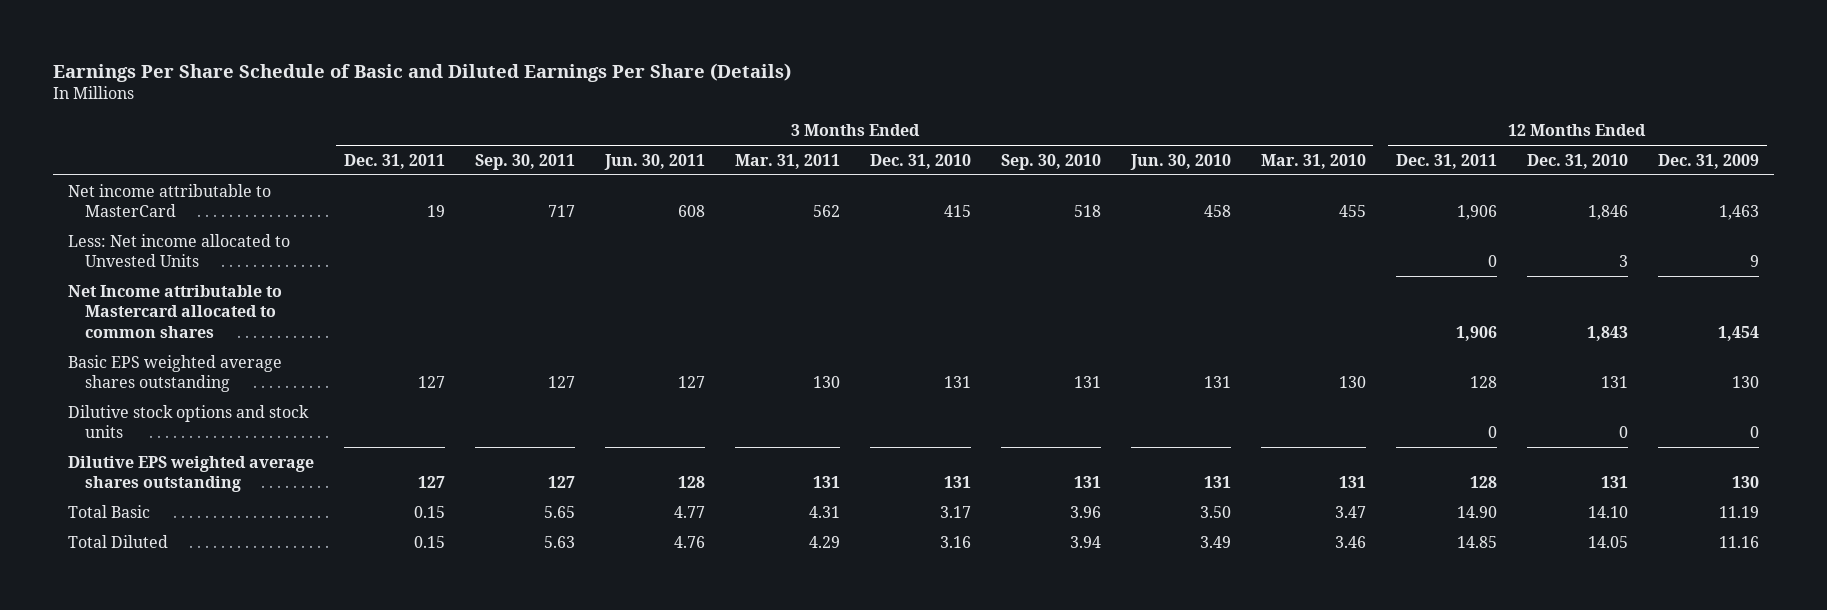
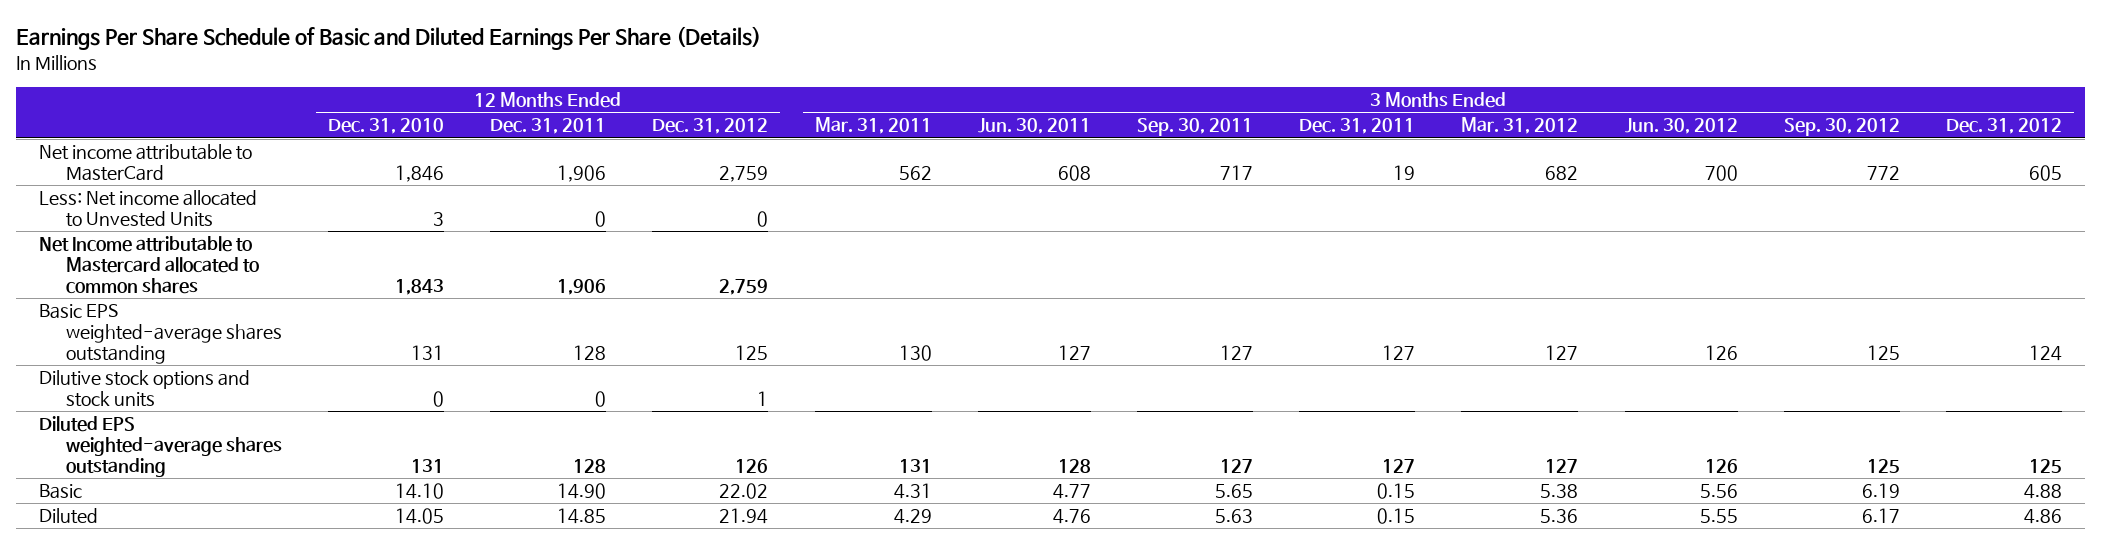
[869,153,971,169] Dec. 31, 2010 -> none
[1000,153,1101,170] Sep. 30, 2010 -> none
[1129,153,1231,170] Jun. 30, 2010 -> none
[1260,153,1366,169] Mar. 31, 2010 -> none
[1658,153,1760,169] Dec. 31, 2009 -> none
none -> [652,118,769,135] Dec. 31, 2012
none -> [1461,117,1579,135] Mar. 31, 2012
none -> [1624,118,1738,135] Jun. 30, 2012
none -> [1783,118,1900,137] Sep. 30, 2012
none -> [1946,118,2063,135] Dec. 31, 2012
[67,354,282,393] Basic EPS weighted average shares outstanding -> [39,304,282,365] Basic EPS weighted-average shares outstanding
[67,455,314,493] Dilutive EPS weighted average shares outstanding -> [39,416,282,478] Diluted EPS weighted-average shares outstanding
[67,504,150,518] Total Basic -> [39,484,83,500] Basic
[67,534,168,548] Total Diluted -> [39,508,99,525] Diluted

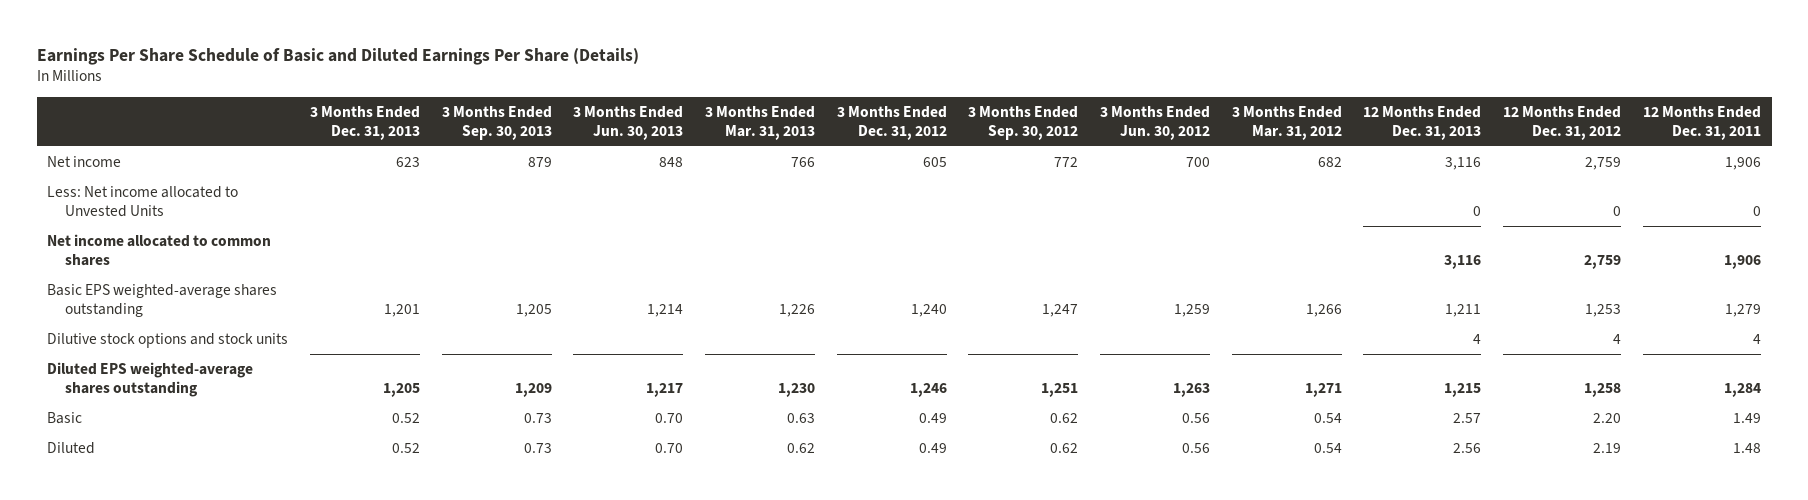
[327,118,444,135] Dec. 31, 2010 -> none
[814,117,932,135] Mar. 31, 2011 -> none
[977,118,1091,135] Jun. 30, 2011 -> none
[1136,118,1253,137] Sep. 30, 2011 -> none
[1299,118,1416,135] Dec. 31, 2011 -> none
none -> [310,105,421,141] 3 Months Ended Dec. 31, 2013
none -> [441,105,552,141] 3 Months Ended Sep. 30, 2013
none -> [573,105,684,141] 3 Months Ended Jun. 30, 2013
none -> [705,105,816,141] 3 Months Ended Mar. 31, 2013
none -> [1363,105,1482,141] 12 Months Ended Dec. 31, 2013
[39,144,253,182] Net income attributable to MasterCard -> [47,155,122,167] Net income
[39,236,259,295] Net Income attributable to Mastercard allocated to common shares -> [47,233,272,267] Net income allocated to common shares
[573,345,607,361] 128 -> [1724,304,1761,318] 1,279
[735,345,769,361] 125 -> [1585,304,1622,318] 1,253
[1545,345,1579,361] 127 -> [1305,304,1342,318] 1,266
[1704,345,1738,361] 126 -> [1174,304,1211,318] 1,259
[1866,345,1900,361] 125 -> [1042,304,1079,318] 1,247
[2029,345,2063,362] 124 -> [910,304,947,318] 1,240
[595,391,607,408] 0 -> [1752,333,1761,344] 4
[757,391,769,407] 1 -> [1613,333,1622,344] 4
[573,459,607,474] 128 -> [1723,383,1761,398] 1,284
[735,459,769,474] 126 -> [1584,383,1622,398] 1,258
[1545,459,1579,474] 127 -> [1304,383,1342,398] 1,271
[1704,459,1738,474] 126 -> [1173,383,1211,398] 1,263
[1866,459,1900,474] 125 -> [1041,383,1079,398] 1,251
[2029,459,2063,474] 125 -> [909,383,947,398] 1,246
[557,483,607,500] 14.90 -> [1732,412,1761,423] 1.49
[719,483,769,500] 22.02 -> [1593,412,1622,423] 2.20
[1540,484,1579,499] 5.38 -> [1313,412,1342,423] 0.54
[1699,484,1738,499] 5.56 -> [1182,412,1211,423] 0.56
[1861,483,1900,499] 6.19 -> [1050,412,1079,423] 0.62
[2024,484,2063,500] 4.88 -> [918,412,947,423] 0.49
[557,508,607,525] 14.85 -> [1732,442,1761,453] 1.48
[719,508,769,525] 21.94 -> [1593,442,1622,453] 2.19
[1540,509,1579,524] 5.36 -> [1313,442,1342,453] 0.54
[1699,509,1738,524] 5.55 -> [1182,442,1211,453] 0.56
[1861,508,1900,524] 6.17 -> [1050,442,1079,453] 0.62
[2024,509,2063,525] 4.86 -> [918,442,947,453] 0.49

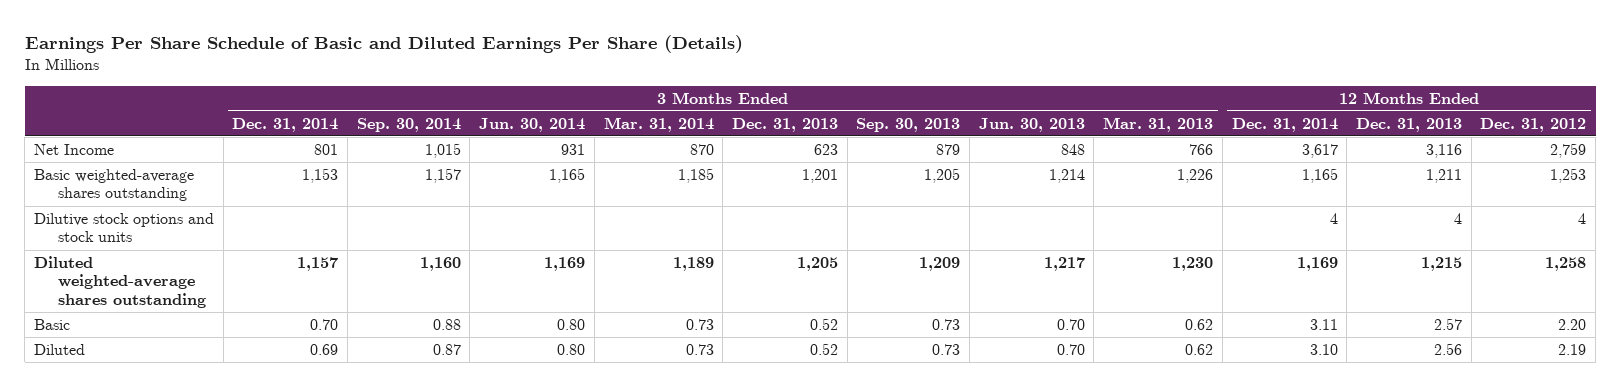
[836,105,947,141] 3 Months Ended Dec. 31, 2012 -> none
[968,105,1079,141] 3 Months Ended Sep. 30, 2012 -> none
[1100,105,1211,141] 3 Months Ended Jun. 30, 2012 -> none
[1231,105,1342,141] 3 Months Ended Mar. 31, 2012 -> none
[1642,105,1761,141] 12 Months Ended Dec. 31, 2011 -> none
none -> [232,117,339,132] Dec. 31, 2014
none -> [356,117,461,132] Sep. 30, 2014
none -> [479,117,586,132] Jun. 30, 2014
none -> [603,116,714,132] Mar. 31, 2014
none -> [1231,117,1338,132] Dec. 31, 2014
[47,185,239,218] Less: Net income allocated to Unvested Units -> none
[47,233,272,267] Net income allocated to common shares -> none
[47,155,122,167] Net income -> [33,143,114,155] Net Income
[47,283,278,318] Basic EPS weighted-average shares outstanding -> [33,168,194,202] Basic weighted-average shares outstanding
[47,361,254,398] Diluted EPS weighted-average shares outstanding -> [33,255,206,308] Diluted weighted-average shares outstanding
[787,412,816,423] 0.63 -> [1185,318,1214,330] 0.62

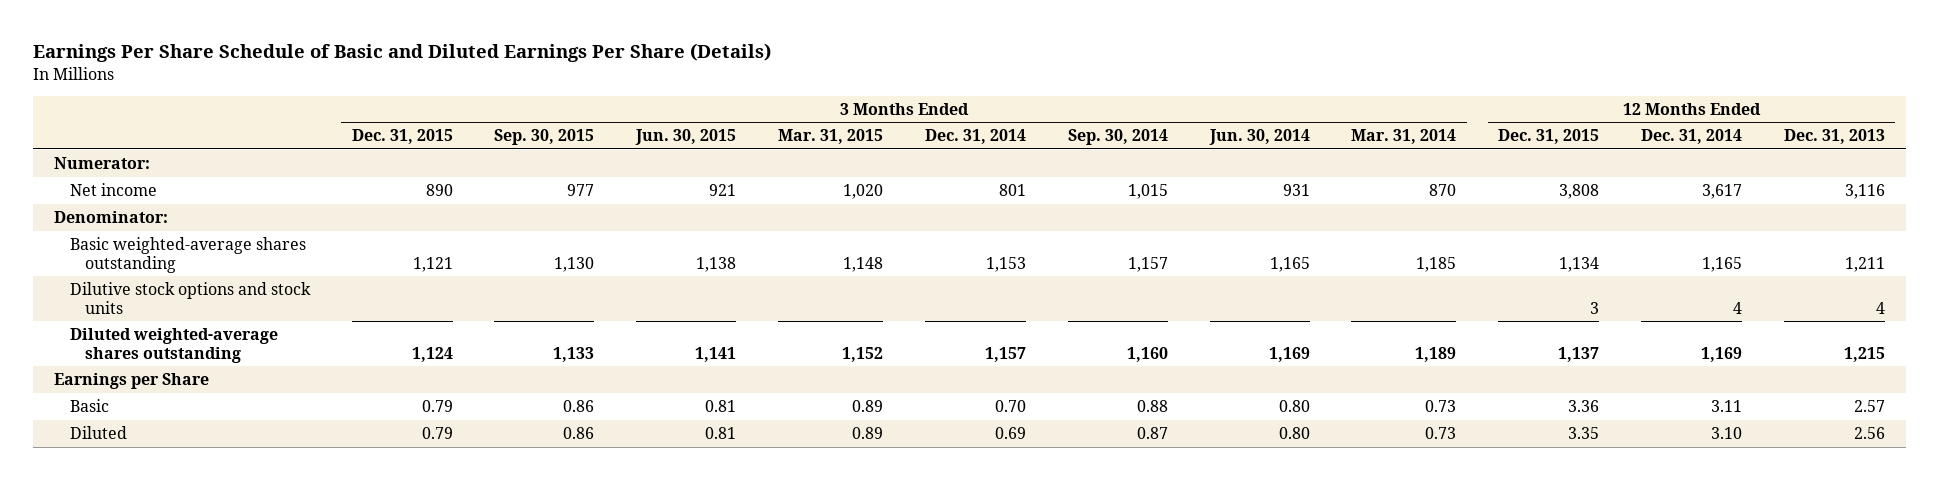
[731,117,838,132] Dec. 31, 2013 -> none
[856,117,961,132] Sep. 30, 2013 -> none
[978,117,1085,132] Jun. 30, 2013 -> none
[1103,116,1214,132] Mar. 31, 2013 -> none
[1480,117,1587,132] Dec. 31, 2012 -> none
none -> [351,129,453,145] Dec. 31, 2015
none -> [494,129,595,146] Sep. 30, 2015
none -> [635,129,737,146] Jun. 30, 2015
none -> [778,129,884,145] Mar. 31, 2015
none -> [1498,129,1600,145] Dec. 31, 2015
none -> [54,157,151,170] Numerator:
[33,143,114,155] Net Income -> [69,183,157,197] Net income
none -> [54,211,169,224] Denominator:
none -> [54,373,210,390] Earnings per Share

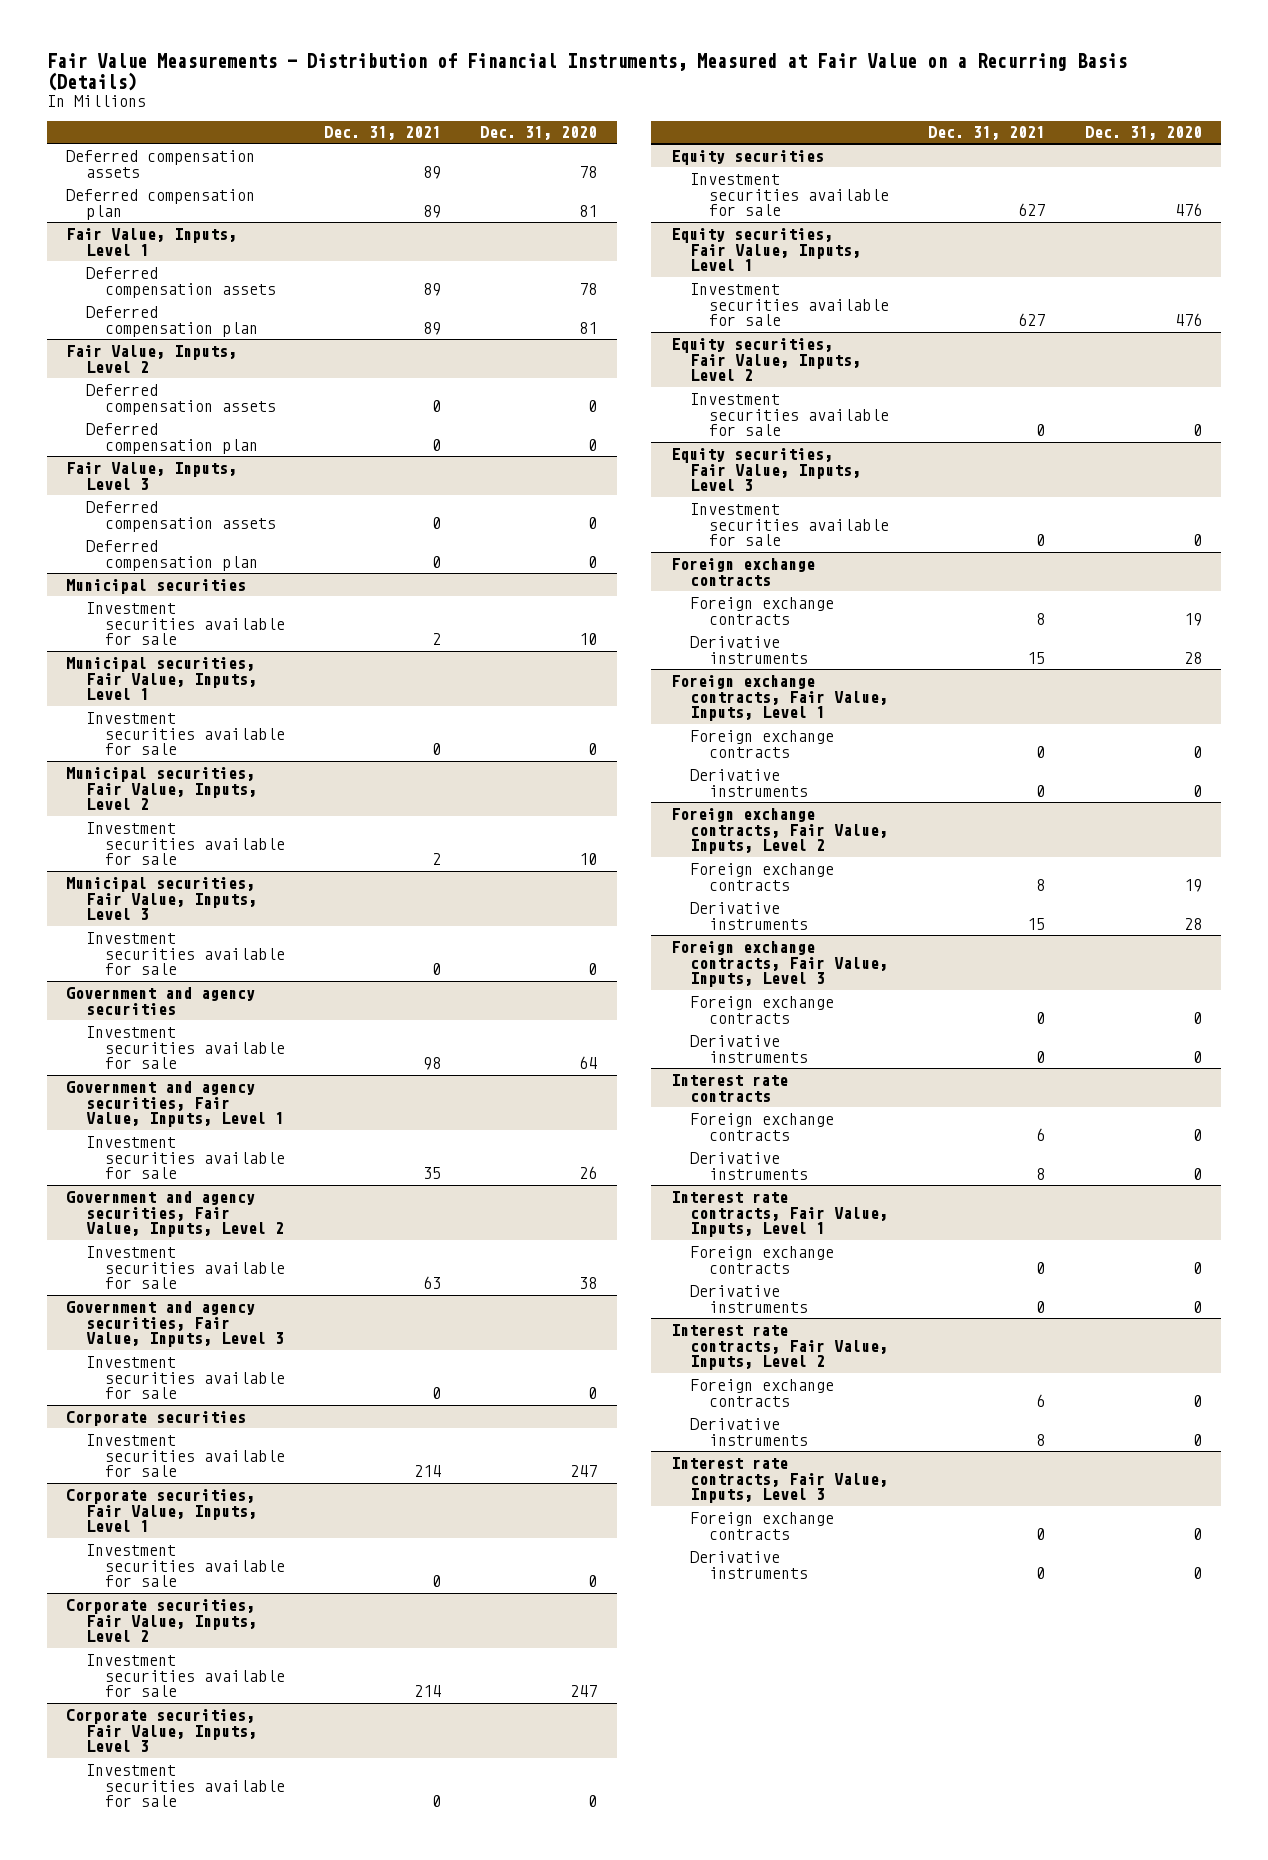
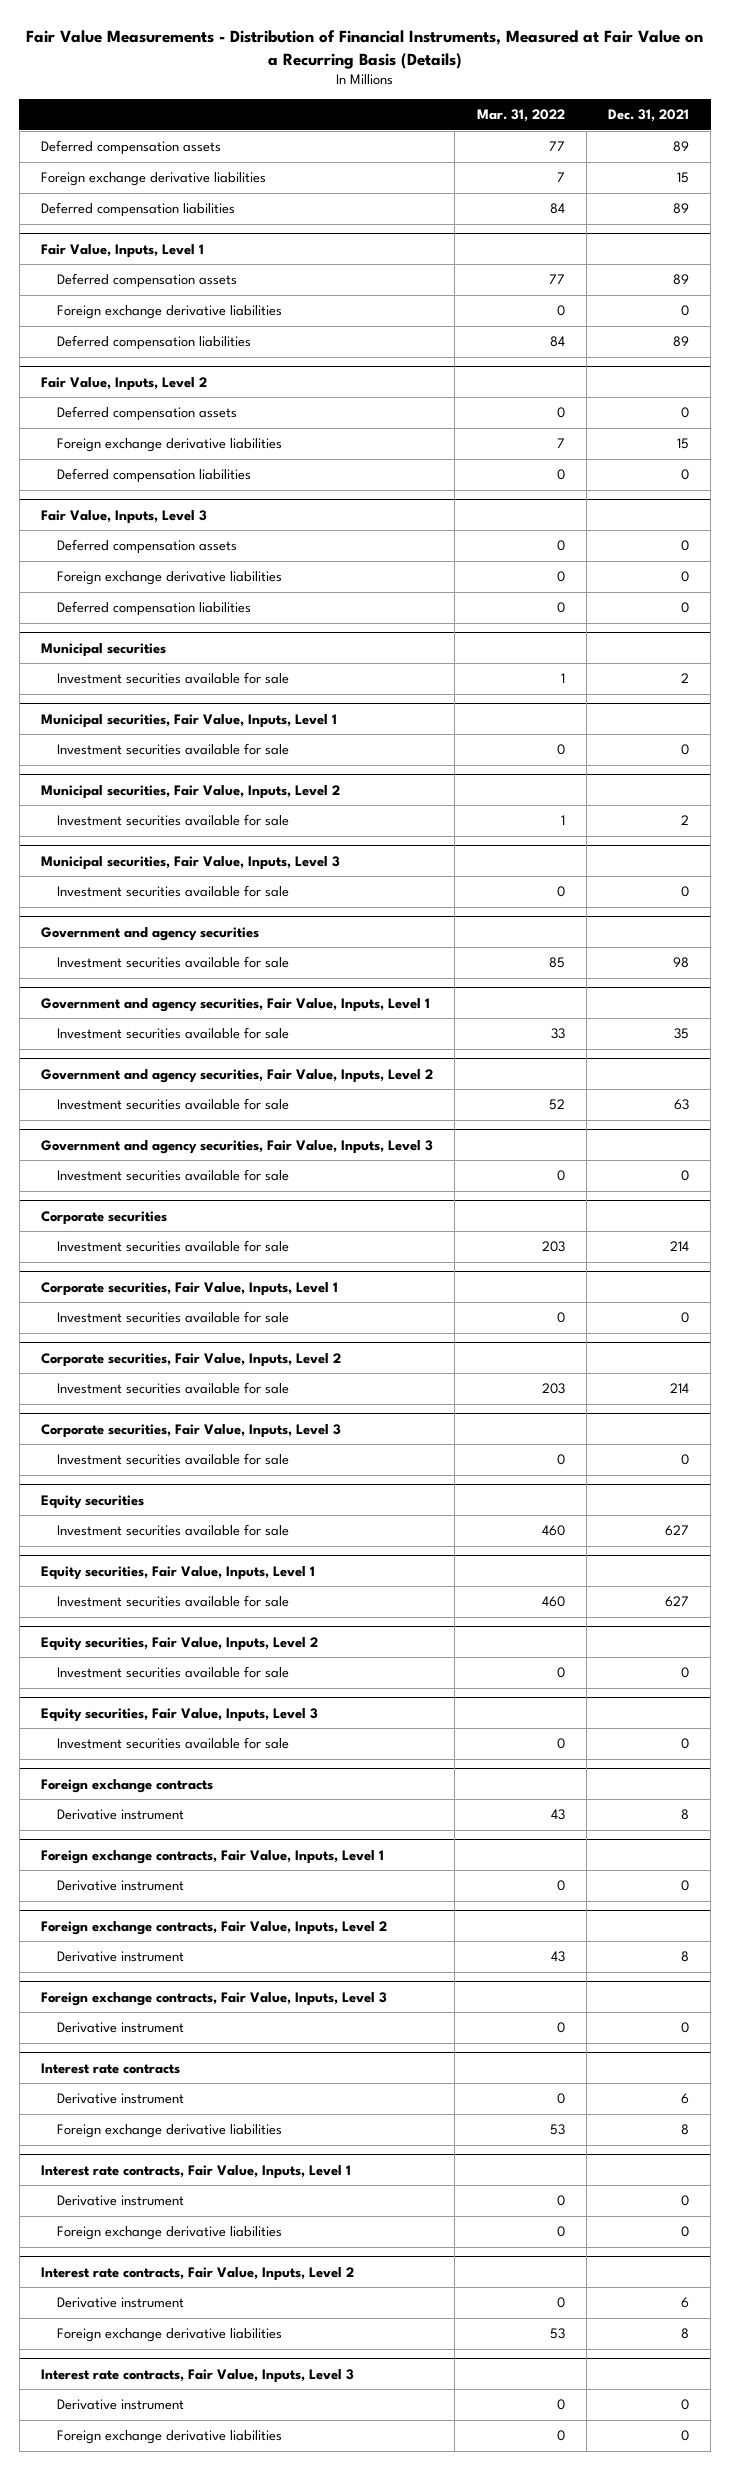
[480,126,598,141] Dec. 31, 2020 -> none
none -> [476,109,565,123] Mar. 31, 2022
none -> [40,172,266,187] Foreign exchange derivative liabilities
[66,188,256,220] Deferred compensation plan -> [40,202,235,218] Deferred compensation liabilities
none -> [57,305,283,320] Foreign exchange derivative liabilities
[85,305,258,337] Deferred compensation plan -> [57,335,252,351] Deferred compensation liabilities
none -> [57,438,283,453] Foreign exchange derivative liabilities
[85,422,258,454] Deferred compensation plan -> [57,468,252,484] Deferred compensation liabilities
none -> [57,571,283,586] Foreign exchange derivative liabilities
[85,539,258,571] Deferred compensation plan -> [57,601,252,617] Deferred compensation liabilities
[689,635,809,664] Derivative instruments -> none
[689,596,834,625] Foreign exchange contracts -> [57,1809,185,1821] Derivative instrument
[689,768,809,797] Derivative instruments -> none
[689,729,834,758] Foreign exchange contracts -> [57,1880,185,1892] Derivative instrument
[689,901,809,930] Derivative instruments -> none
[689,862,834,891] Foreign exchange contracts -> [57,1951,185,1963] Derivative instrument
[689,1034,809,1063] Derivative instruments -> none
[689,995,834,1024] Foreign exchange contracts -> [57,2022,185,2034] Derivative instrument
[689,1112,834,1141] Foreign exchange contracts -> [57,2093,185,2105] Derivative instrument
[689,1151,809,1180] Derivative instruments -> [57,2124,283,2139] Foreign exchange derivative liabilities
[689,1245,834,1274] Foreign exchange contracts -> [57,2195,185,2207] Derivative instrument
[689,1284,809,1313] Derivative instruments -> [57,2226,283,2241] Foreign exchange derivative liabilities
[689,1378,834,1407] Foreign exchange contracts -> [57,2297,185,2309] Derivative instrument
[689,1417,809,1446] Derivative instruments -> [57,2328,283,2343] Foreign exchange derivative liabilities
[689,1511,834,1540] Foreign exchange contracts -> [57,2399,185,2411] Derivative instrument
[689,1550,809,1579] Derivative instruments -> [57,2430,283,2445] Foreign exchange derivative liabilities

